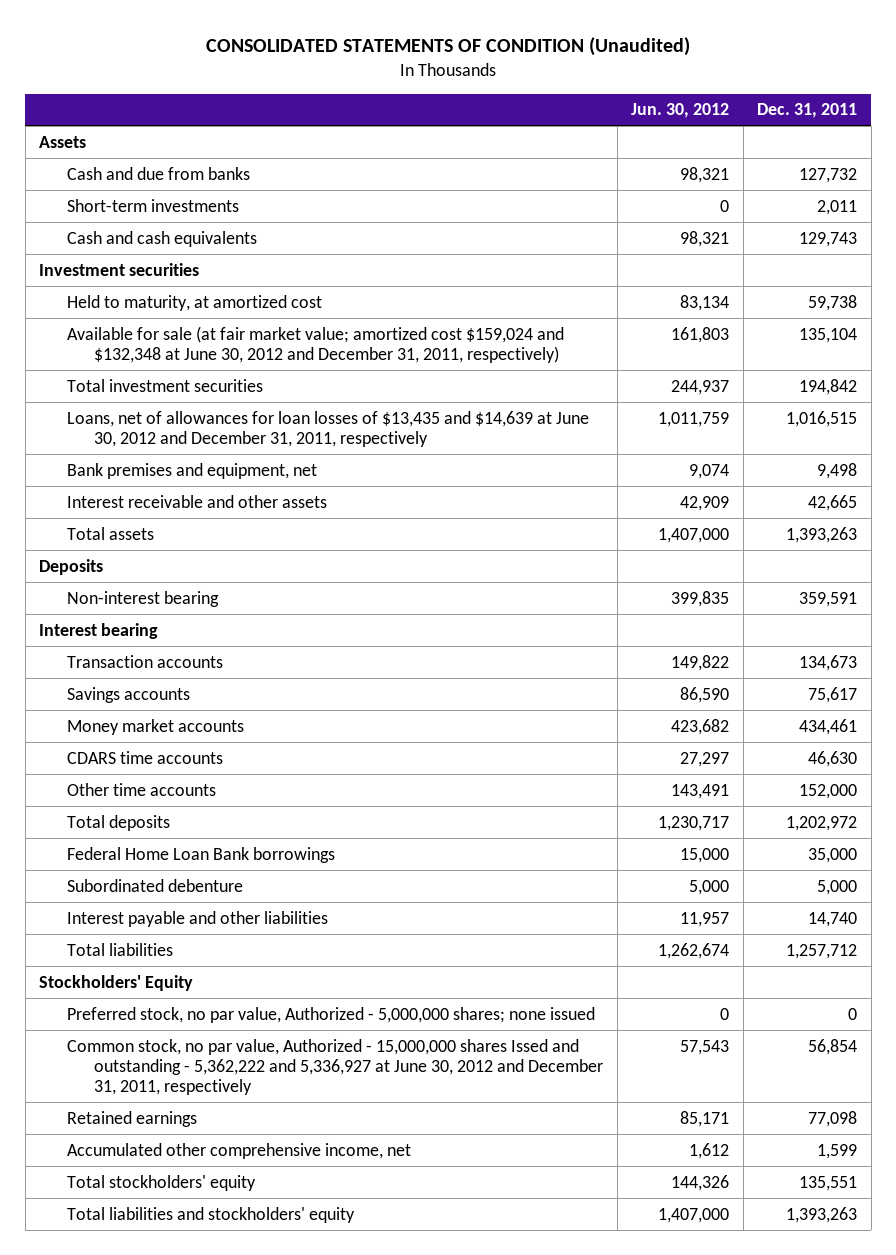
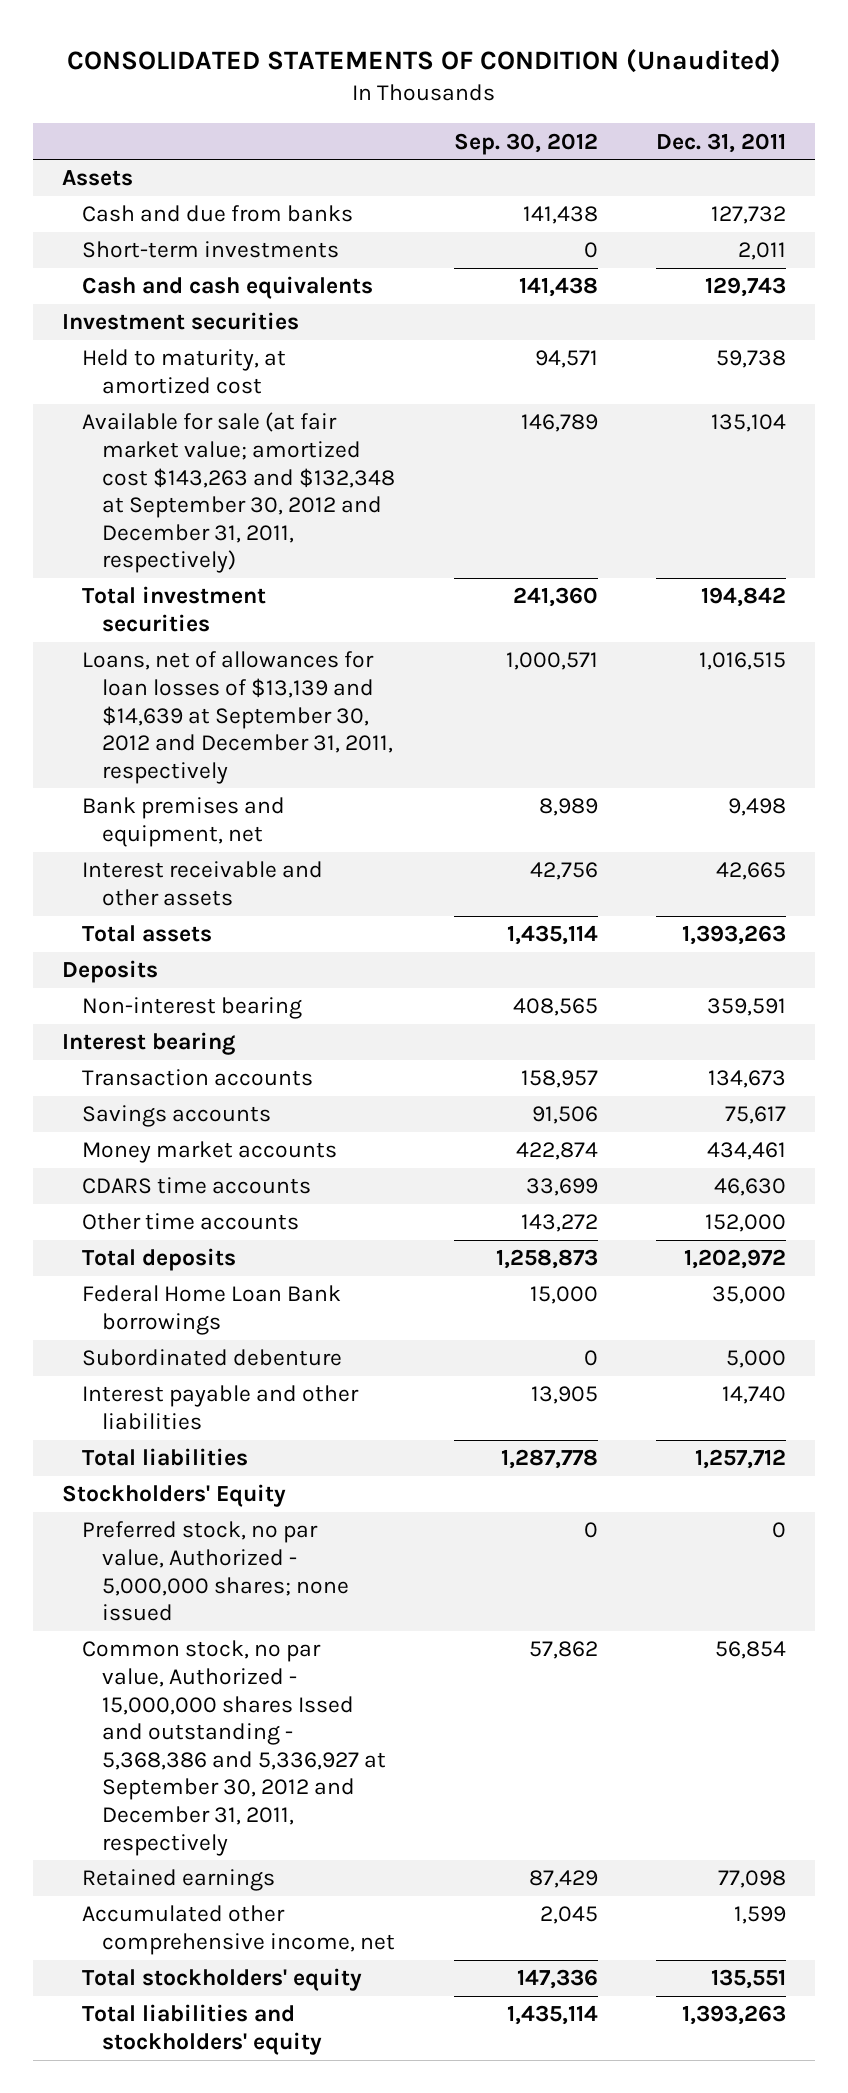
[631,103,730,119] Jun. 30, 2012 -> none
none -> [453,132,598,155] Sep. 30, 2012
[66,325,564,363] Available for sale (at fair market value; amortized cost $159,024 and $132,348 at June 30, 2012 and December 31, 2011, respectively) -> [82,412,395,574] Available for sale (at fair market value; amortized cost $143,263 and $132,348 at September 30, 2012 and December 31, 2011, respectively)
[66,410,589,447] Loans, net of allowances for loan losses of $13,435 and $14,639 at June 30, 2012 and December 31, 2011, respectively -> [82,651,393,784] Loans, net of allowances for loan losses of $13,139 and $14,639 at September 30, 2012 and December 31, 2011, respectively
[66,1038,604,1096] Common stock, no par value, Authorized - 15,000,000 shares Issed and outstanding - 5,362,222 and 5,336,927 at June 30, 2012 and December 31, 2011, respectively -> [82,1640,386,1856] Common stock, no par value, Authorized - 15,000,000 shares Issed and outstanding - 5,368,386 and 5,336,927 at September 30, 2012 and December 31, 2011, respectively

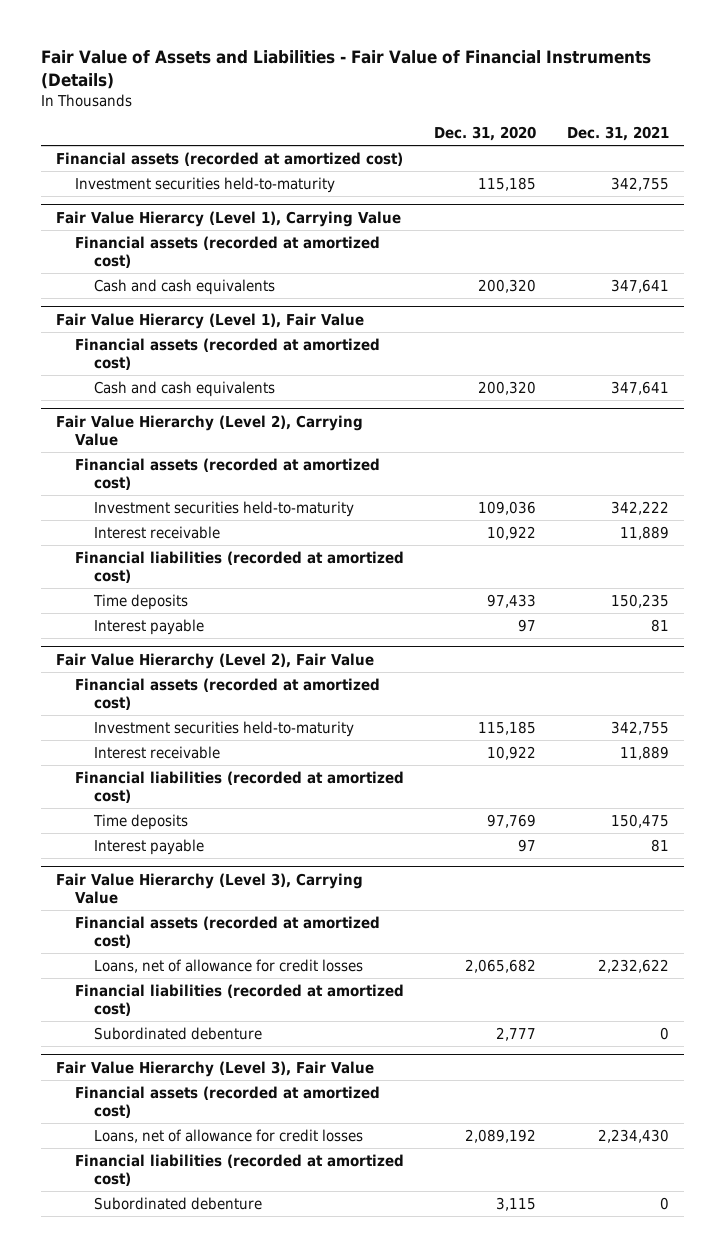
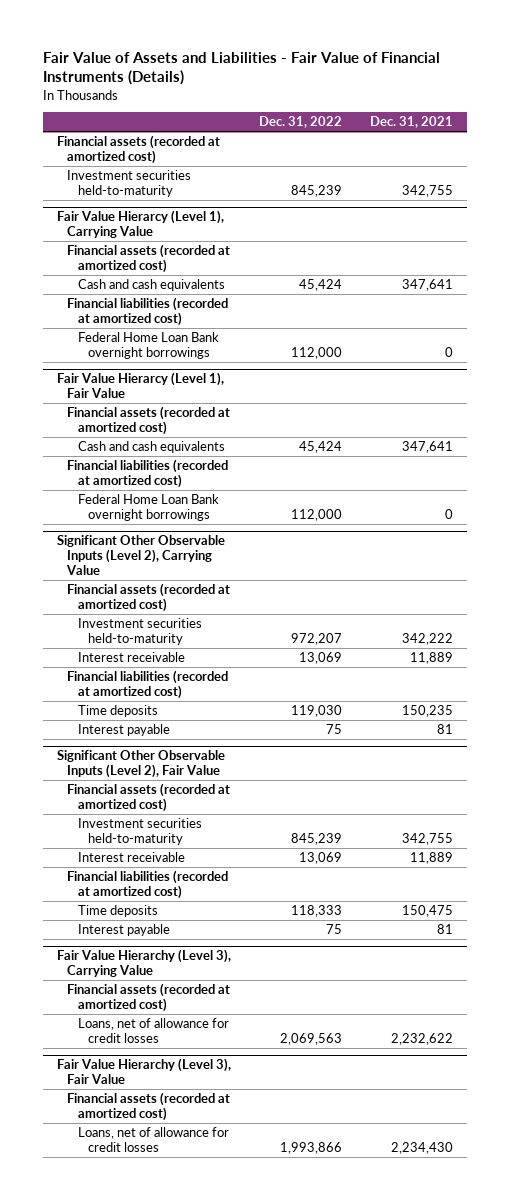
[434,126,537,142] Dec. 31, 2020 -> none
none -> [258,116,342,129] Dec. 31, 2022
none -> [67,296,229,326] Financial liabilities (recorded at amortized cost)
none -> [77,331,219,359] Federal Home Loan Bank overnight borrowings
[56,414,364,446] Fair Value Hierarchy (Level 2), Carrying Value -> none
none -> [67,458,229,488] Financial liabilities (recorded at amortized cost)
none -> [77,493,219,521] Federal Home Loan Bank overnight borrowings
none -> [57,535,226,575] Significant Other Observable Inputs (Level 2), Carrying Value
[56,652,375,669] Fair Value Hierarchy (Level 2), Fair Value -> none
none -> [57,750,226,779] Significant Other Observable Inputs (Level 2), Fair Value
[74,983,404,1016] Financial liabilities (recorded at amortized cost) -> none
[93,1026,262,1040] Subordinated debenture -> none
[74,1153,404,1186] Financial liabilities (recorded at amortized cost) -> none
[93,1196,262,1210] Subordinated debenture -> none

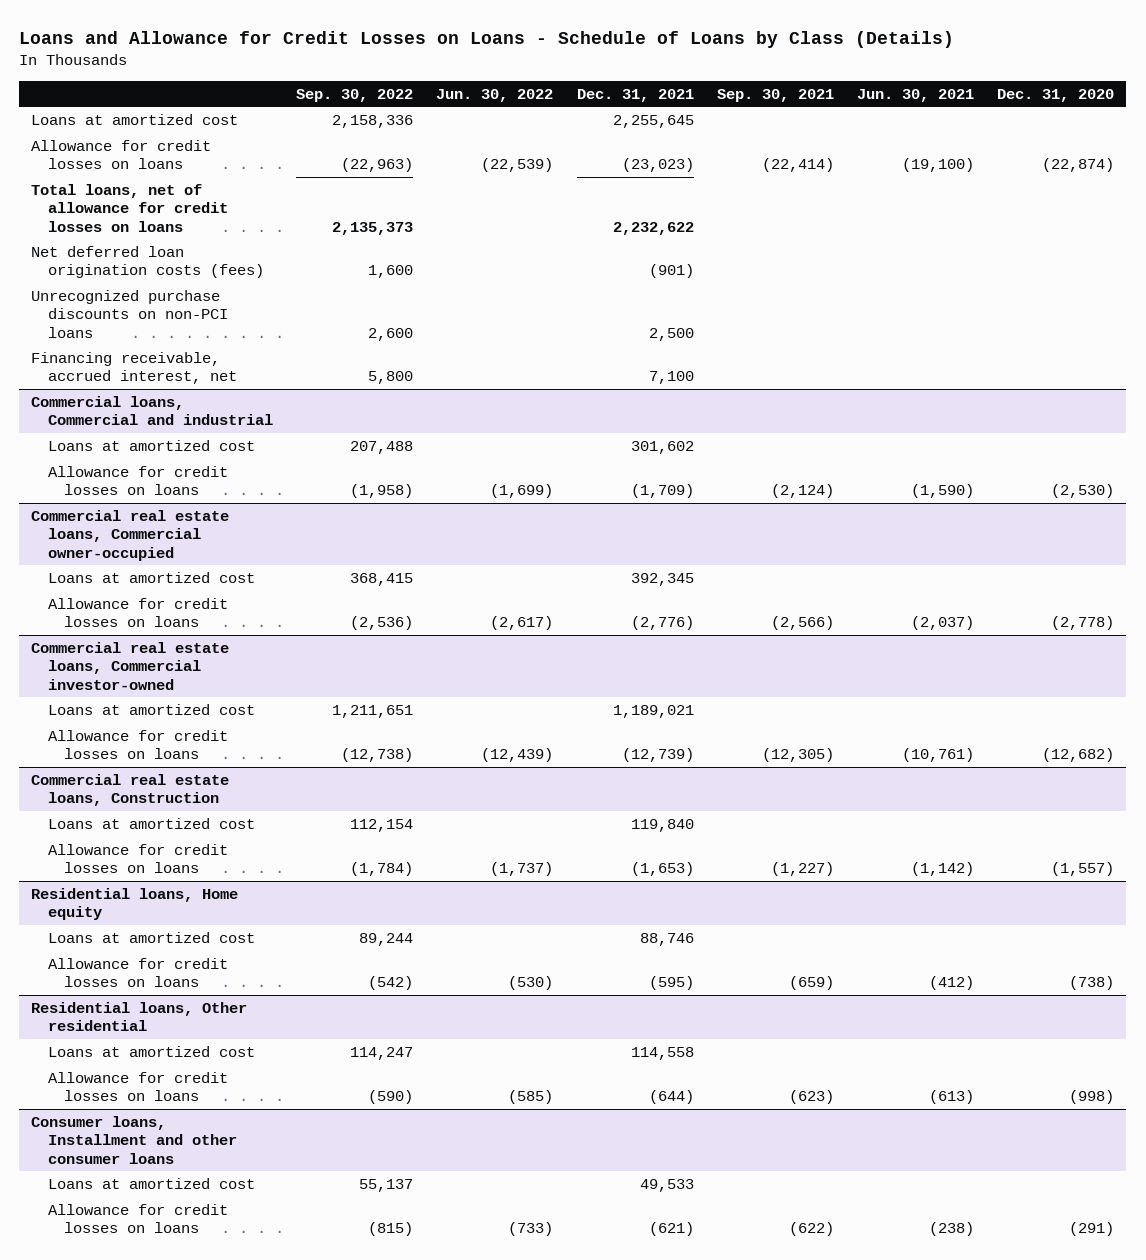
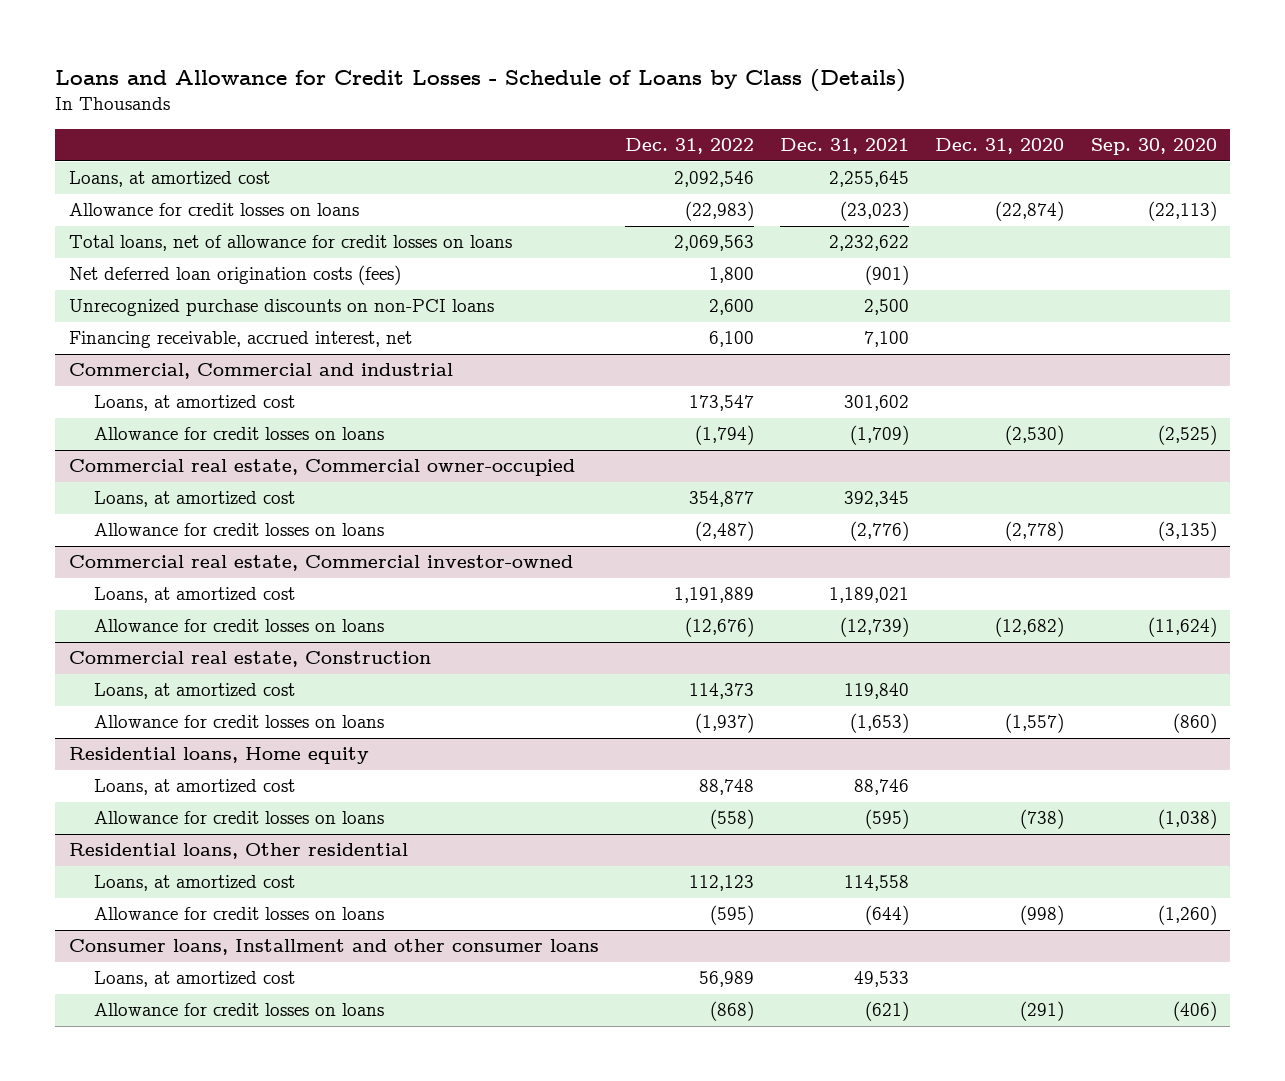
[19,30,955,48] Loans and Allowance for Credit Losses on Loans - Schedule of Loans by Class (Details) -> [55,68,907,92] Loans and Allowance for Credit Losses - Schedule of Loans by Class (Details)
[295,88,413,102] Sep. 30, 2022 -> none
[436,88,554,102] Jun. 30, 2022 -> none
[716,88,834,102] Sep. 30, 2021 -> none
[857,88,975,102] Jun. 30, 2021 -> none
none -> [624,138,754,155] Dec. 31, 2022
none -> [1090,138,1217,156] Sep. 30, 2020
[31,113,239,125] Loans at amortized cost -> [68,171,270,188] Loans, at amortized cost
[31,395,273,426] Commercial loans, Commercial and industrial -> [68,363,453,380] Commercial, Commercial and industrial
[47,439,255,451] Loans at amortized cost -> [94,395,296,412] Loans, at amortized cost
[31,509,230,561] Commercial real estate loans, Commercial owner-occupied -> [68,459,575,477] Commercial real estate, Commercial owner-occupied
[47,571,255,583] Loans at amortized cost -> [94,491,296,508] Loans, at amortized cost
[31,641,230,690] Commercial real estate loans, Commercial investor-owned -> [68,555,573,572] Commercial real estate, Commercial investor-owned
[47,703,255,715] Loans at amortized cost -> [94,587,296,604] Loans, at amortized cost
[31,773,230,807] Commercial real estate loans, Construction -> [68,651,431,668] Commercial real estate, Construction
[47,817,255,829] Loans at amortized cost -> [94,683,296,700] Loans, at amortized cost
[47,931,255,943] Loans at amortized cost -> [94,779,296,796] Loans, at amortized cost
[47,1045,255,1057] Loans at amortized cost -> [94,875,296,892] Loans, at amortized cost
[47,1177,255,1189] Loans at amortized cost -> [94,971,296,988] Loans, at amortized cost

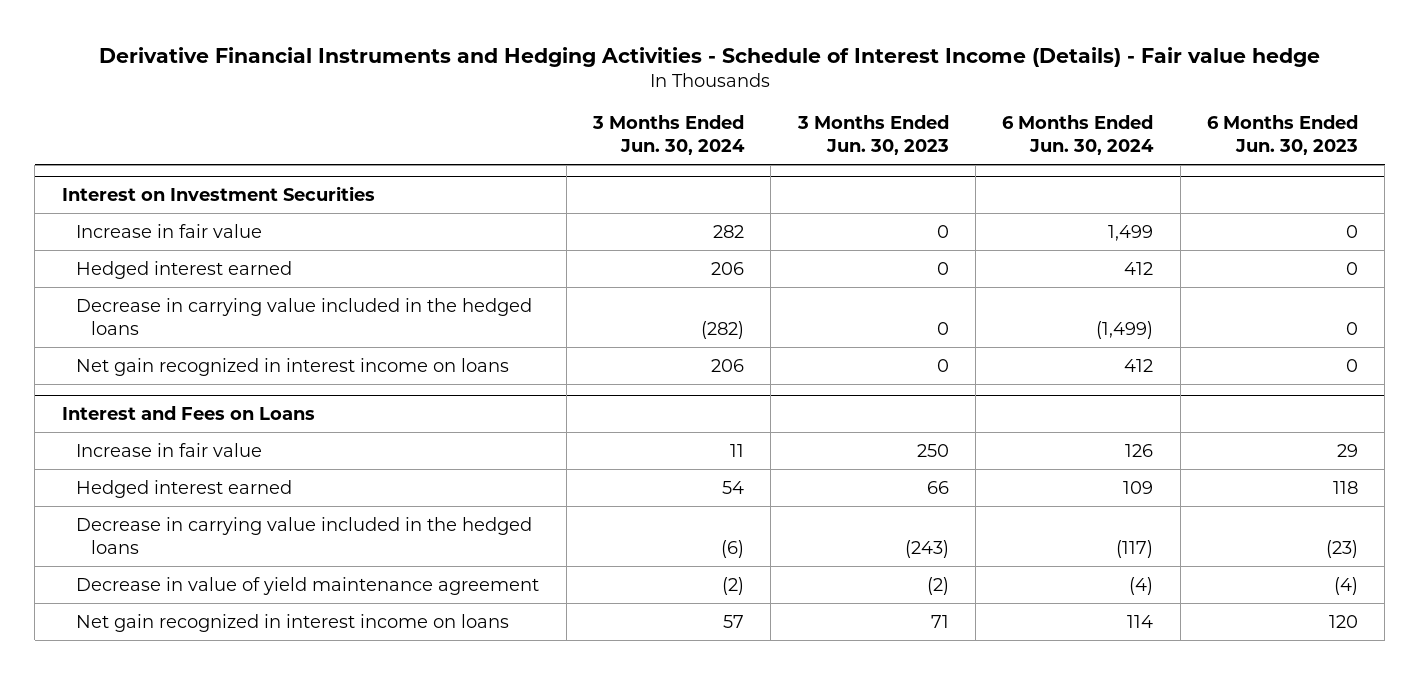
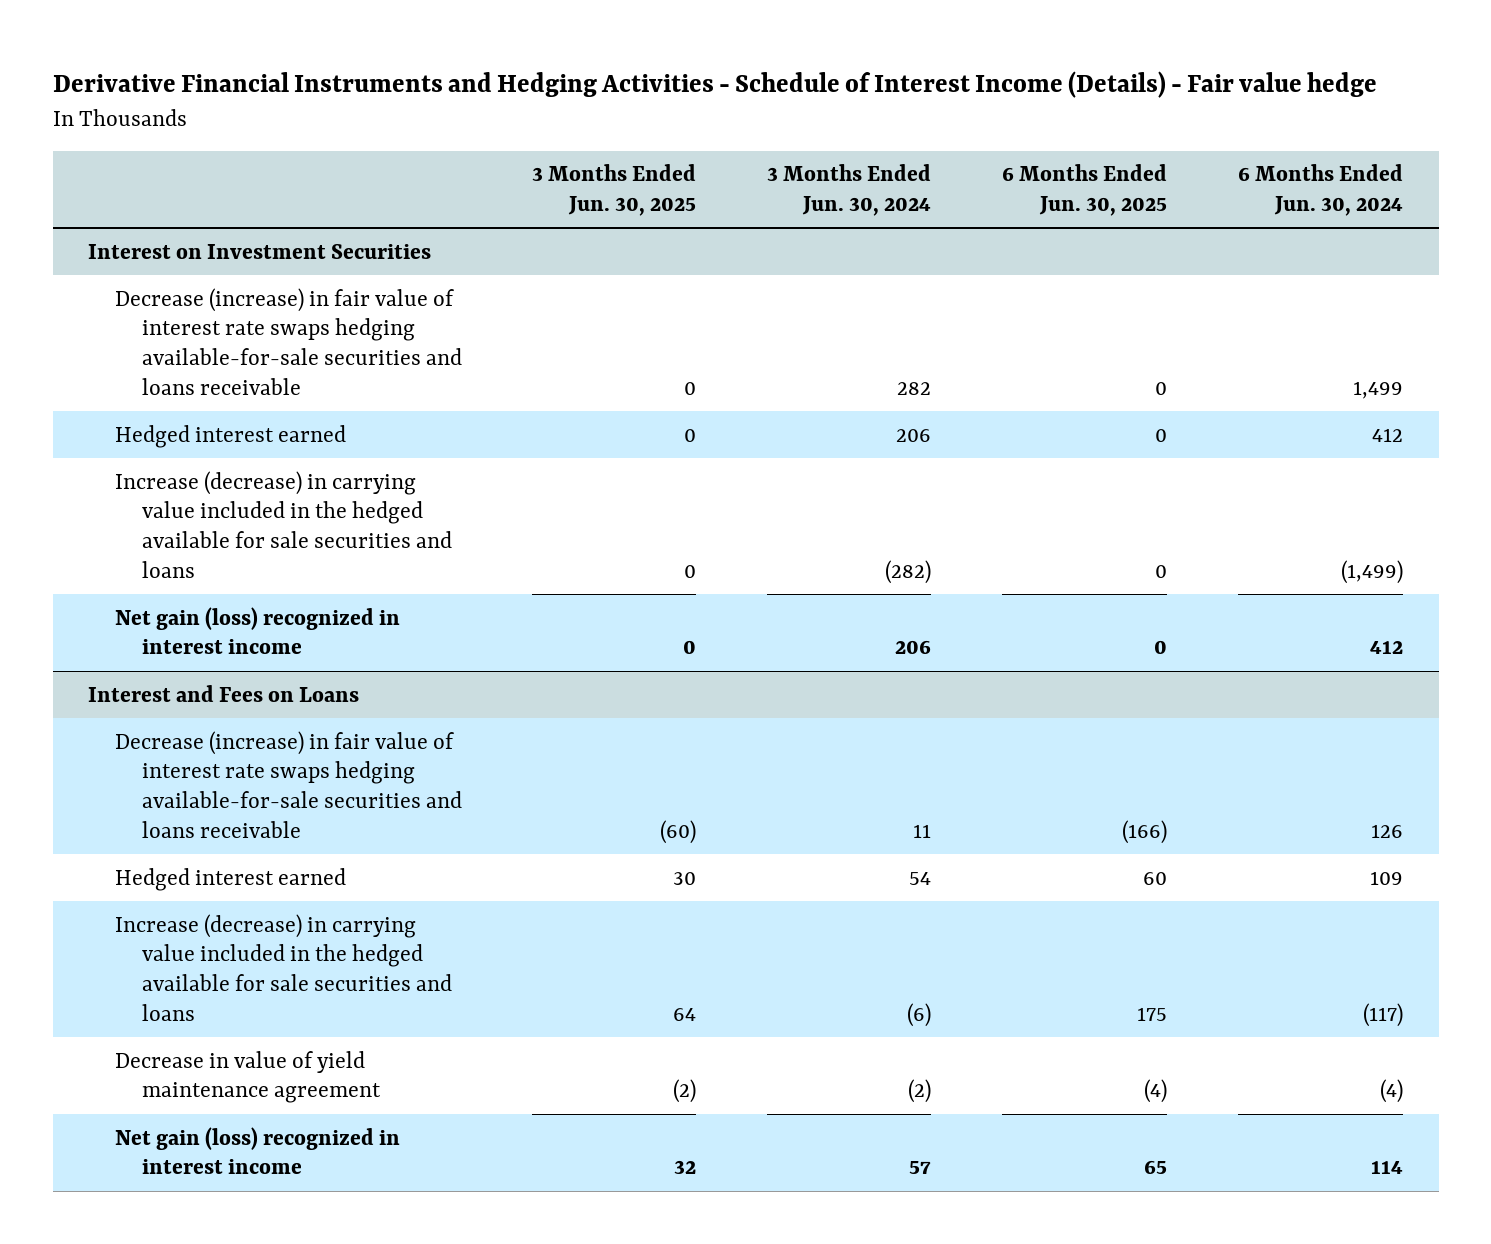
[796,115,949,156] 3 Months Ended Jun. 30, 2023 -> none
[1206,115,1358,156] 6 Months Ended Jun. 30, 2023 -> none
none -> [532,164,697,217] 3 Months Ended Jun. 30, 2025
none -> [1002,164,1168,217] 6 Months Ended Jun. 30, 2025
[76,223,263,238] Increase in fair value -> [114,287,462,396] Decrease (increase) in fair value of interest rate swaps hedging available-for-sale securities and loans receivable
[76,297,533,335] Decrease in carrying value included in the hedged loans -> [114,470,452,579] Increase (decrease) in carrying value included in the hedged available for sale securities and loans
[76,357,510,376] Net gain recognized in interest income on loans -> [114,606,400,655] Net gain (loss) recognized in interest income
[76,442,263,457] Increase in fair value -> [114,730,462,839] Decrease (increase) in fair value of interest rate swaps hedging available-for-sale securities and loans receivable
[76,516,533,554] Decrease in carrying value included in the hedged loans -> [114,913,452,1022] Increase (decrease) in carrying value included in the hedged available for sale securities and loans
[76,613,510,632] Net gain recognized in interest income on loans -> [114,1126,400,1175] Net gain (loss) recognized in interest income

